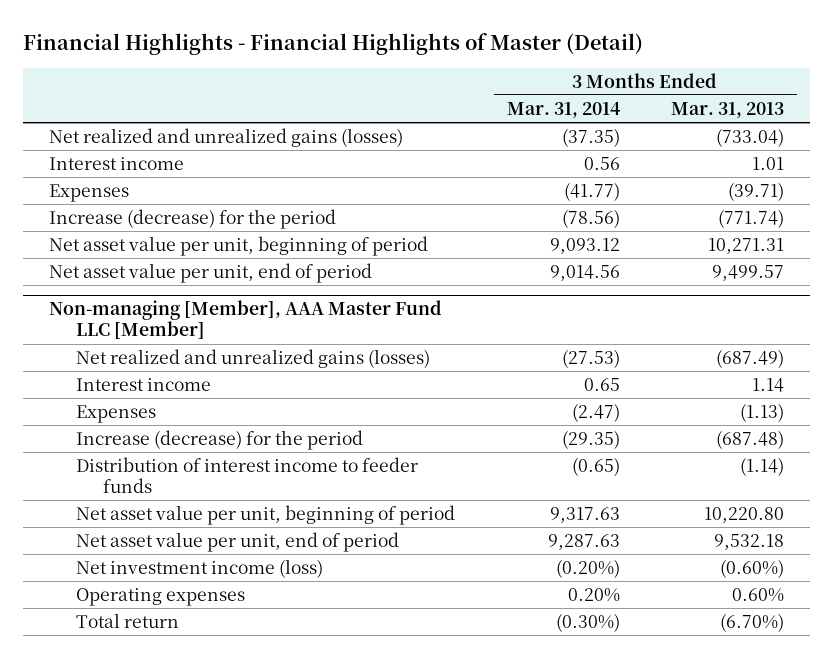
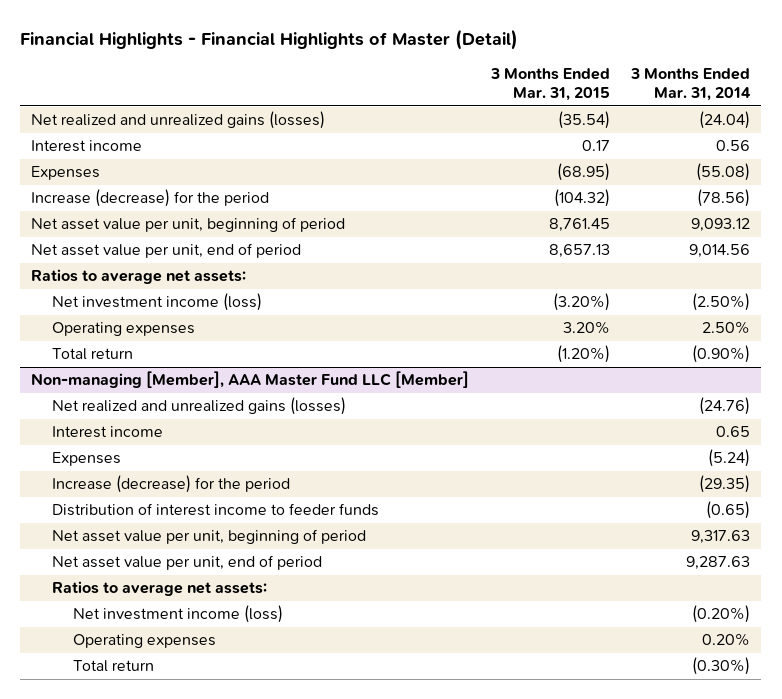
[671,101,785,118] Mar. 31, 2013 -> none
none -> [489,68,610,101] 3 Months Ended Mar. 31, 2015
[561,128,620,148] (37.35) -> [699,111,751,130] (24.04)
[563,182,620,202] (41.77) -> [696,163,751,182] (55.08)
none -> [31,269,247,285] Ratios to average net assets:
none -> [52,293,263,312] Net investment income (loss)
none -> [52,322,196,337] Operating expenses
none -> [52,348,134,361] Total return
[561,349,620,369] (27.53) -> [699,397,751,416] (24.76)
[571,403,620,423] (2.47) -> [708,449,751,468] (5.24)
none -> [52,581,268,597] Ratios to average net assets:

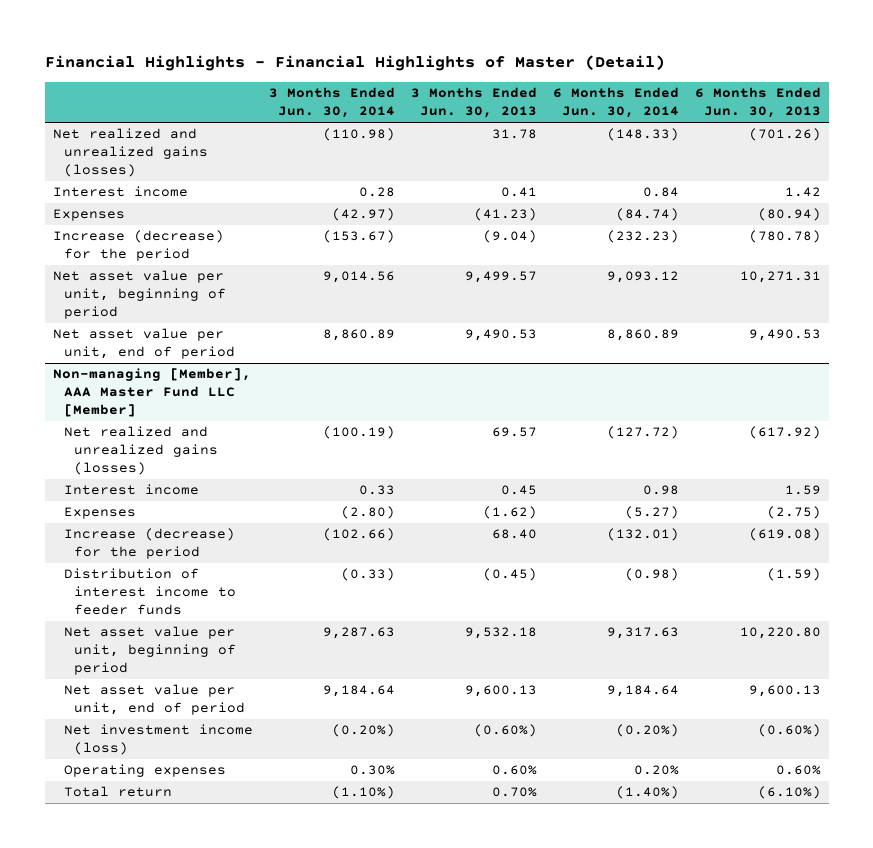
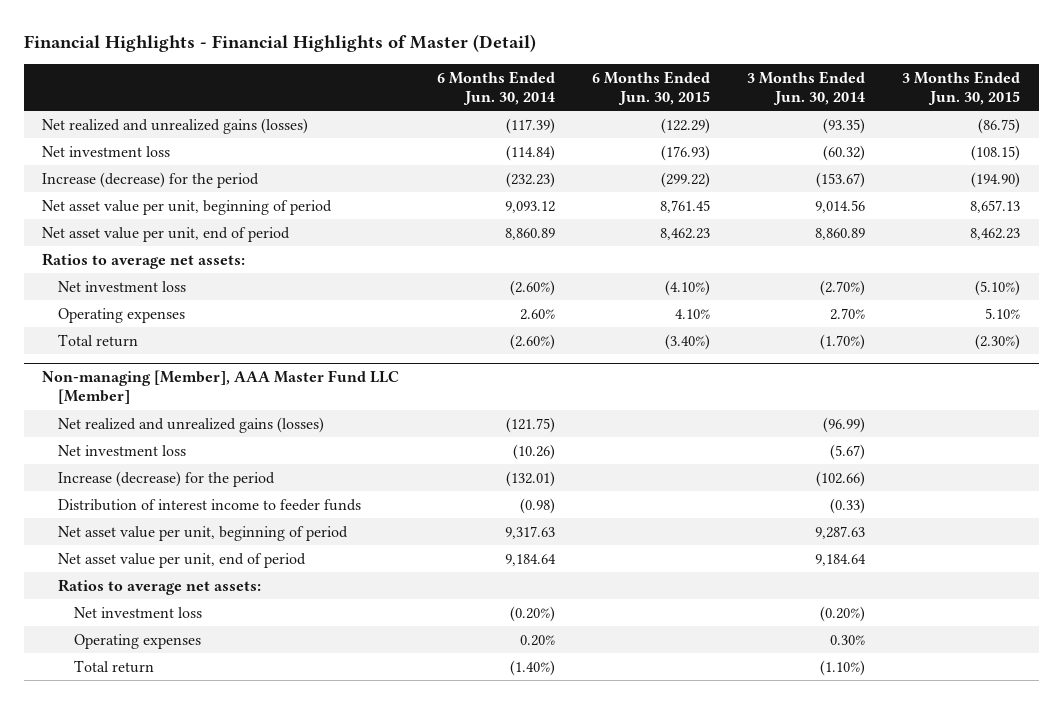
[410,87,537,119] 3 Months Ended Jun. 30, 2013 -> none
[694,87,821,119] 6 Months Ended Jun. 30, 2013 -> none
none -> [591,70,710,106] 6 Months Ended Jun. 30, 2015
none -> [902,70,1021,106] 3 Months Ended Jun. 30, 2015
[52,186,188,198] Interest income -> none
[52,209,125,222] Expenses -> none
[322,128,395,142] (110.98) -> [823,117,866,134] (93.35)
[606,128,679,142] (148.33) -> [505,117,555,134] (117.39)
none -> [42,145,171,157] Net investment loss
none -> [42,252,246,269] Ratios to average net assets:
none -> [58,280,187,292] Net investment loss
none -> [58,307,186,323] Operating expenses
none -> [58,333,139,347] Total return
[63,484,199,496] Interest income -> none
[63,507,136,520] Expenses -> none
[322,426,395,440] (100.19) -> [823,416,866,433] (96.99)
[606,426,679,440] (127.72) -> [505,416,555,433] (121.75)
none -> [58,444,187,456] Net investment loss
none -> [58,578,262,595] Ratios to average net assets:
[63,724,253,756] Net investment income (loss) -> [74,606,203,618] Net investment loss

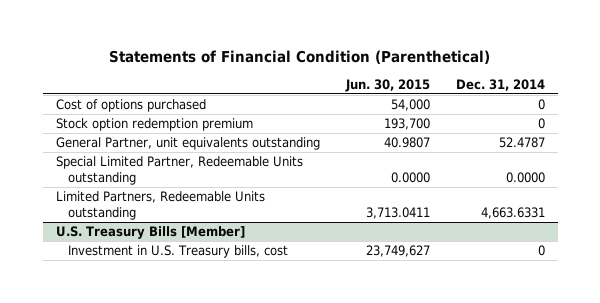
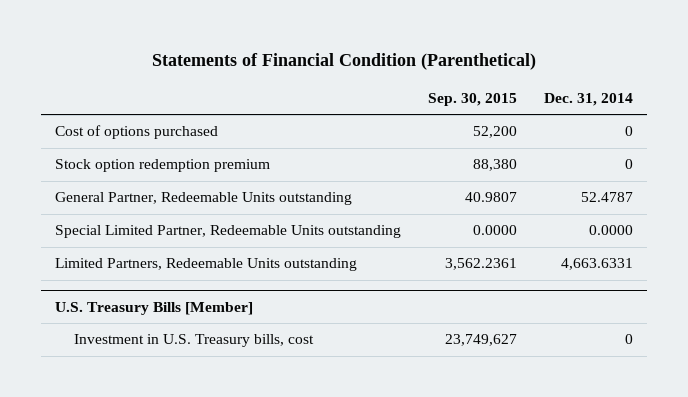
[344,78,430,92] Jun. 30, 2015 -> none
none -> [428,92,518,106] Sep. 30, 2015
[55,137,320,151] General Partner, unit equivalents outstanding -> [54,192,352,206] General Partner, Redeemable Units outstanding

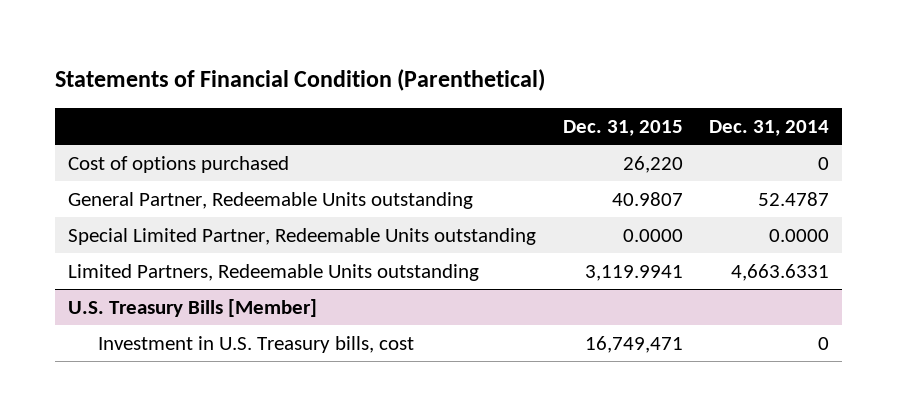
[428,92,518,106] Sep. 30, 2015 -> none
none -> [562,120,683,137] Dec. 31, 2015
[54,159,270,173] Stock option redemption premium -> none

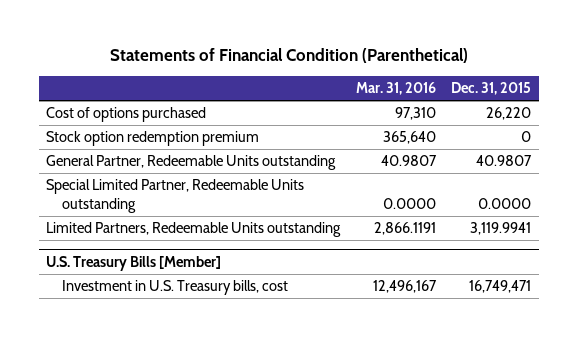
[709,120,830,137] Dec. 31, 2014 -> none
none -> [355,82,436,96] Mar. 31, 2016
none -> [46,131,260,147] Stock option redemption premium

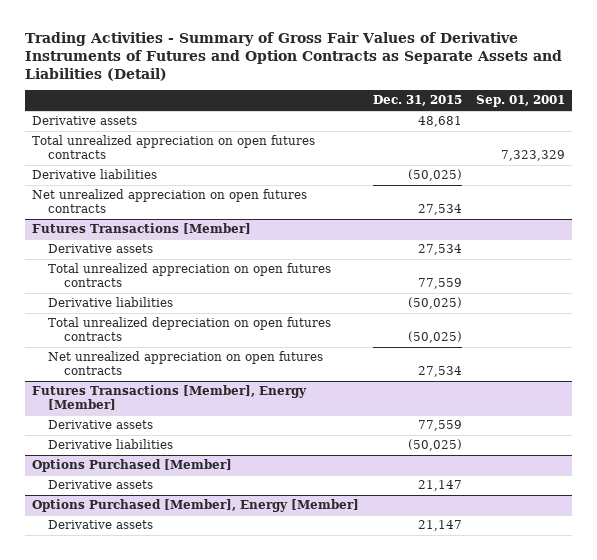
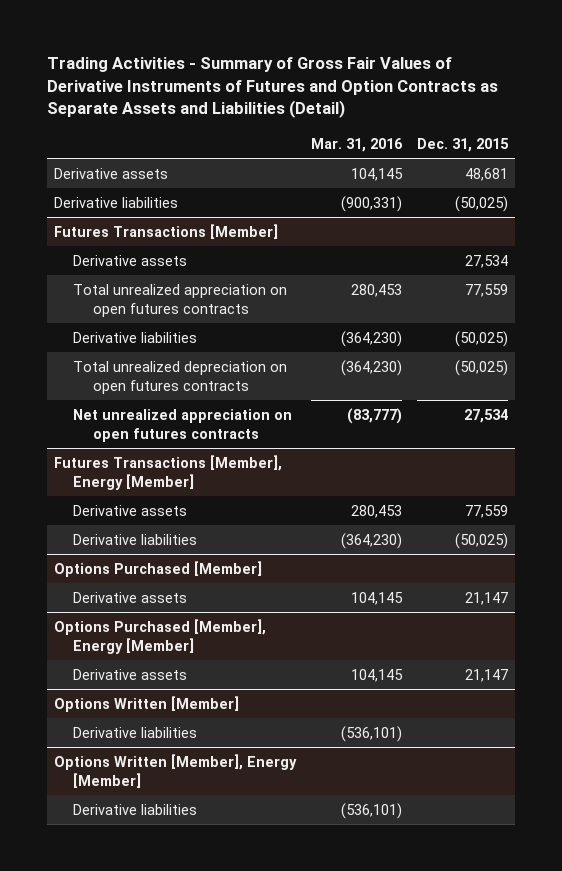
[476,95,566,108] Sep. 01, 2001 -> none
none -> [310,137,403,152] Mar. 31, 2016
[31,135,315,160] Total unrealized appreciation on open futures contracts -> none
[31,189,307,214] Net unrealized appreciation on open futures contracts -> none
none -> [54,695,240,712] Options Written [Member]
none -> [73,726,198,738] Derivative liabilities
none -> [54,753,298,788] Options Written [Member], Energy [Member]
none -> [73,803,198,815] Derivative liabilities

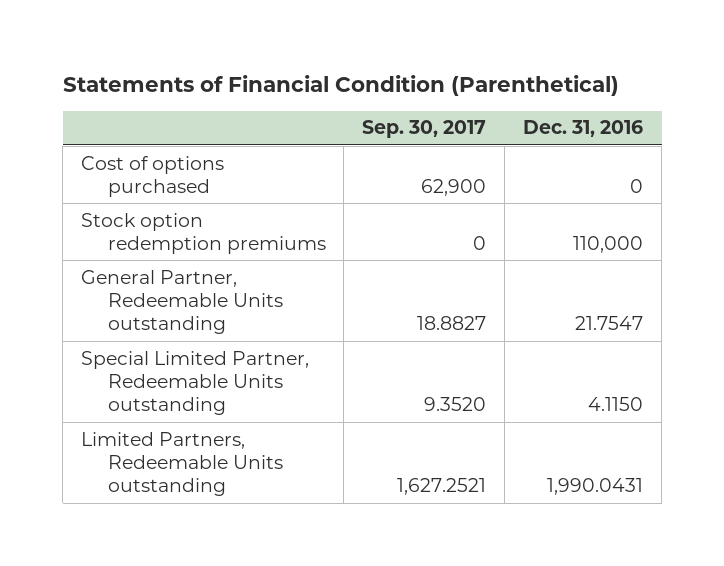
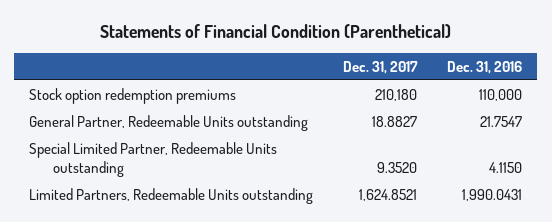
[362,120,487,139] Sep. 30, 2017 -> none
none -> [343,60,419,74] Dec. 31, 2017
[81,155,225,197] Cost of options purchased -> none

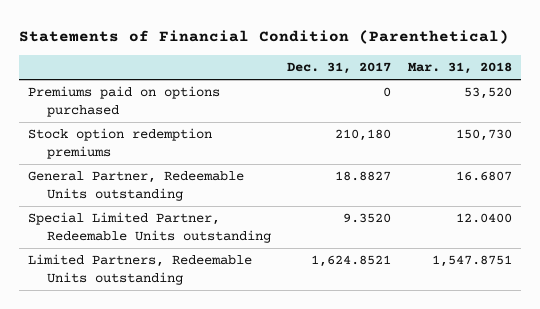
[447,60,523,74] Dec. 31, 2016 -> none
none -> [408,62,513,75] Mar. 31, 2018
none -> [27,86,220,117] Premiums paid on options purchased

